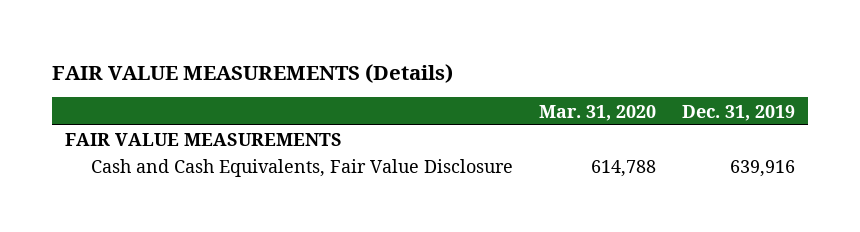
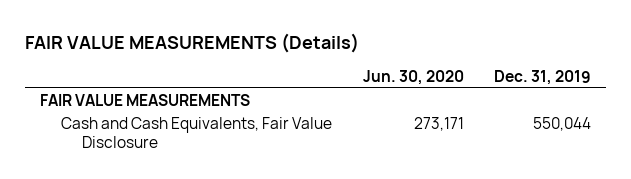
[538,104,656,121] Mar. 31, 2020 -> none
none -> [362,69,464,85] Jun. 30, 2020
[729,160,795,178] 639,916 -> [533,117,592,132] 550,044

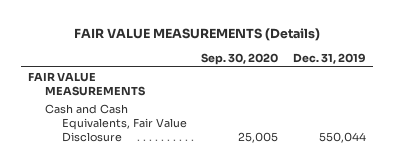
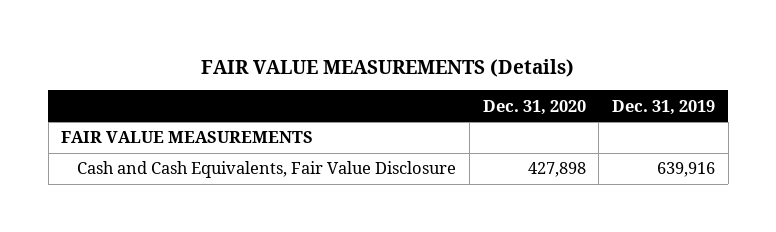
[201,52,279,65] Sep. 30, 2020 -> none
none -> [482,99,586,115] Dec. 31, 2020
[318,131,366,143] 550,044 -> [656,162,715,178] 639,916

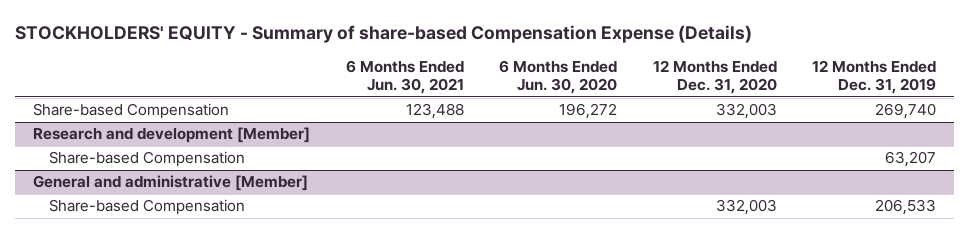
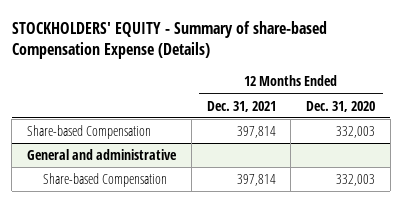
[345,60,464,95] 6 Months Ended Jun. 30, 2021 -> none
[499,60,618,95] 6 Months Ended Jun. 30, 2020 -> none
[812,60,937,95] 12 Months Ended Dec. 31, 2019 -> none
none -> [206,100,276,112] Dec. 31, 2021
[32,127,310,144] Research and development [Member] -> none
[49,151,246,168] Share-based Compensation -> none
[32,175,308,192] General and administrative [Member] -> [27,149,178,161] General and administrative

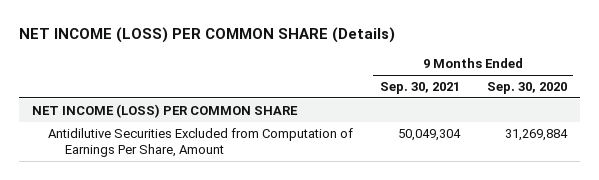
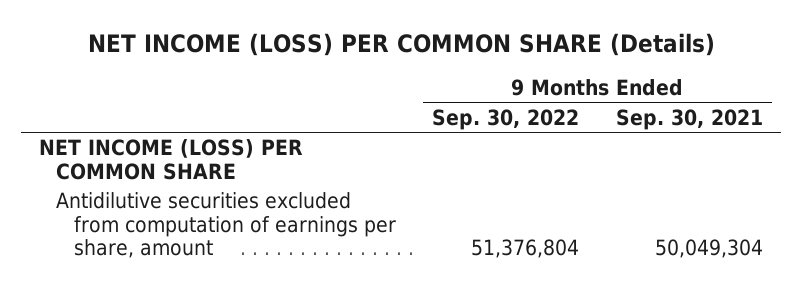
[486,82,567,95] Sep. 30, 2020 -> none
none -> [432,108,580,130] Sep. 30, 2022
[48,128,354,158] Antidilutive Securities Excluded from Computation of Earnings Per Share, Amount -> [56,192,396,259] Antidilutive securities excluded from computation of earnings per share, amount

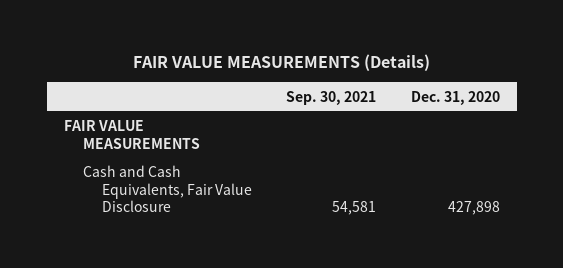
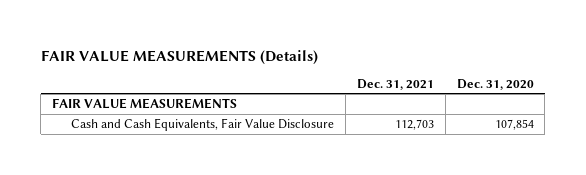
[286,90,377,105] Sep. 30, 2021 -> none
none -> [356,78,434,90] Dec. 31, 2021
[447,200,500,215] 427,898 -> [494,119,534,131] 107,854

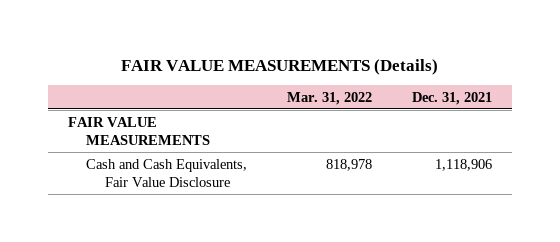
[456,78,534,90] Dec. 31, 2020 -> none
none -> [287,91,373,105] Mar. 31, 2022
[394,119,434,131] 112,703 -> [435,158,493,171] 1,118,906

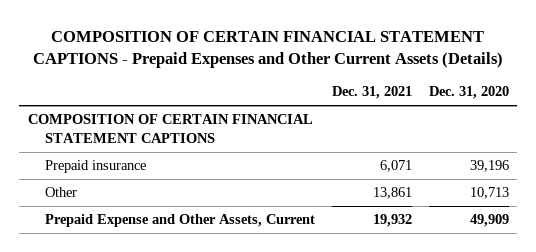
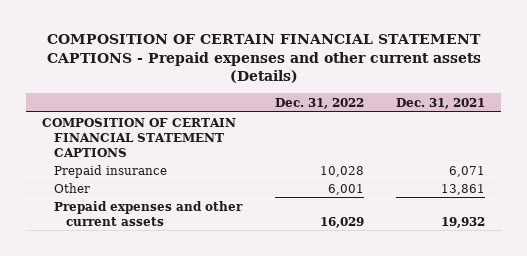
[33,30,504,68] COMPOSITION OF CERTAIN FINANCIAL STATEMENT CAPTIONS - Prepaid Expenses and Other Current Assets (Details) -> [46,34,481,84] COMPOSITION OF CERTAIN FINANCIAL STATEMENT CAPTIONS - Prepaid expenses and other current assets (Details)
[428,86,509,100] Dec. 31, 2020 -> none
none -> [274,97,364,109] Dec. 31, 2022
[45,214,316,228] Prepaid Expense and Other Assets, Current -> [53,200,243,226] Prepaid expenses and other current assets

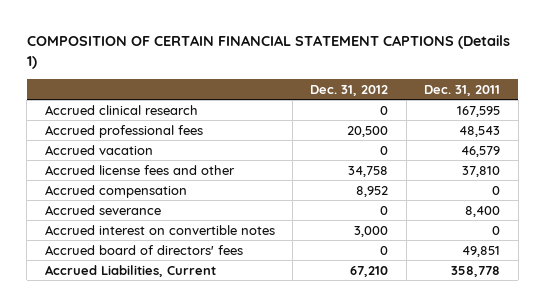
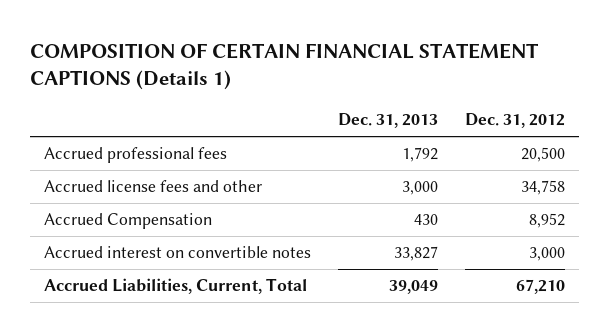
[424,84,501,96] Dec. 31, 2011 -> none
none -> [338,113,439,129] Dec. 31, 2013
[44,104,198,115] Accrued clinical research -> none
[44,144,153,155] Accrued vacation -> none
[44,204,161,215] Accrued severance -> none
[44,184,187,198] Accrued compensation -> [43,213,212,230] Accrued Compensation
[44,244,243,255] Accrued board of directors' fees -> none
[44,264,216,277] Accrued Liabilities, Current -> [43,278,307,295] Accrued Liabilities, Current, Total

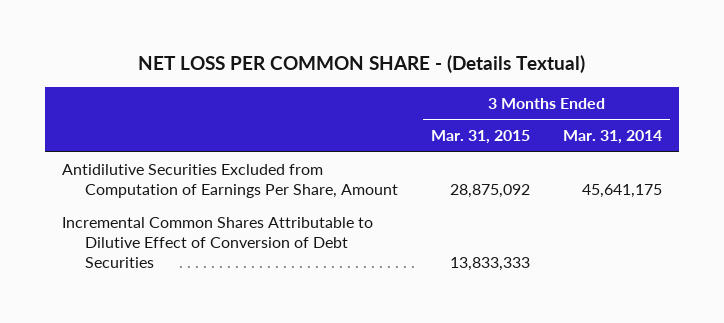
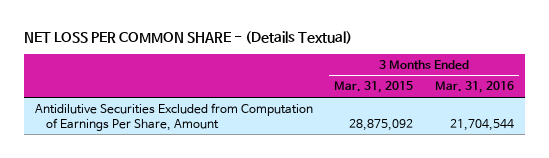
[563,130,663,145] Mar. 31, 2014 -> none
none -> [434,81,514,94] Mar. 31, 2016
[62,217,374,268] Incremental Common Shares Attributable to Dilutive Effect of Conversion of Debt Securities -> none

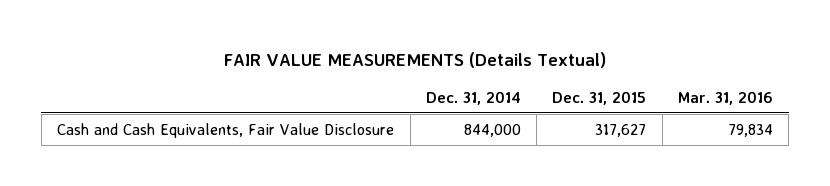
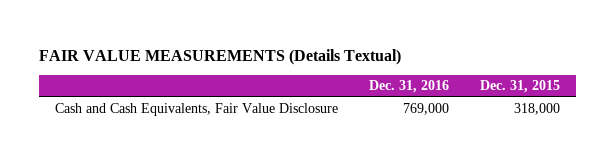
[425,90,521,105] Dec. 31, 2014 -> none
[678,90,774,105] Mar. 31, 2016 -> none
none -> [368,80,449,94] Dec. 31, 2016
[595,123,647,137] 317,627 -> [514,103,561,116] 318,000

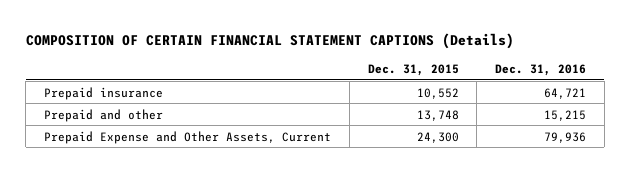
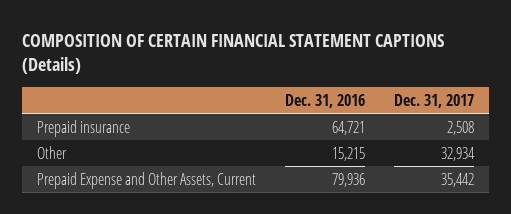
[367,63,459,76] Dec. 31, 2015 -> none
none -> [394,93,475,108] Dec. 31, 2017
[44,108,164,122] Prepaid and other -> [36,145,67,159] Other

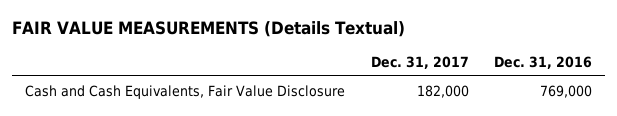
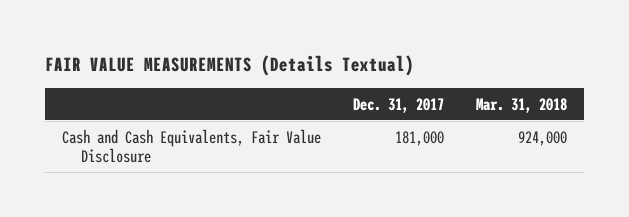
[494,56,593,70] Dec. 31, 2016 -> none
none -> [476,97,568,113] Mar. 31, 2018
[416,84,469,98] 182,000 -> [395,130,445,146] 181,000

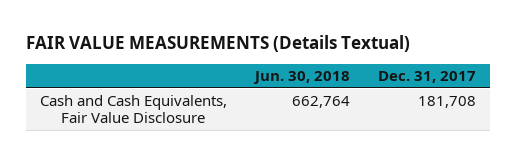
[476,97,568,113] Mar. 31, 2018 -> none
none -> [253,71,351,85] Jun. 30, 2018
[395,130,445,146] 181,000 -> [418,96,477,109] 181,708

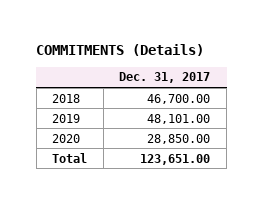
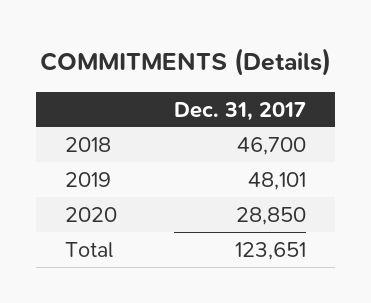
[147,93,211,104] 46,700.00 -> [237,136,307,155] 46,700
[147,113,211,124] 48,101.00 -> [248,171,307,190] 48,101
[147,133,211,144] 28,850.00 -> [236,206,307,225] 28,850
[140,153,211,165] 123,651.00 -> [235,241,307,260] 123,651

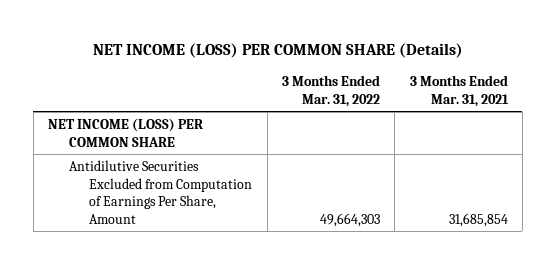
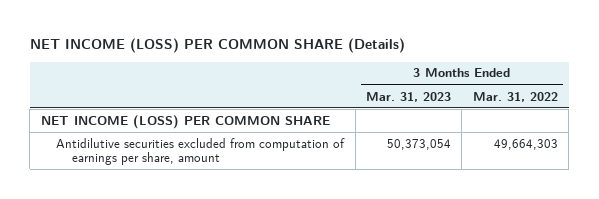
[409,75,509,107] 3 Months Ended Mar. 31, 2021 -> none
none -> [366,91,452,102] Mar. 31, 2023
[68,160,253,224] Antidilutive Securities Excluded from Computation of Earnings Per Share, Amount -> [56,137,346,166] Antidilutive securities excluded from computation of earnings per share, amount

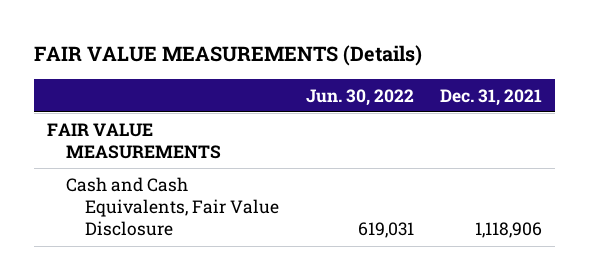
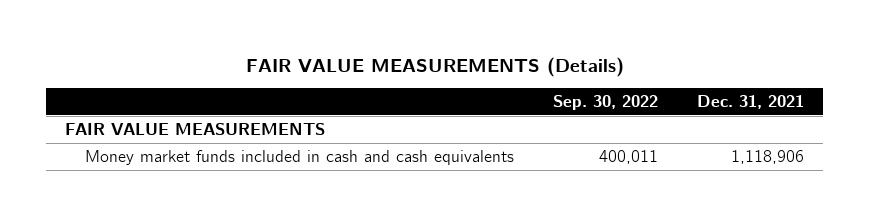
[305,88,414,106] Jun. 30, 2022 -> none
none -> [552,95,658,111] Sep. 30, 2022
[66,176,280,237] Cash and Cash Equivalents, Fair Value Disclosure -> [85,150,515,166] Money market funds included in cash and cash equivalents

